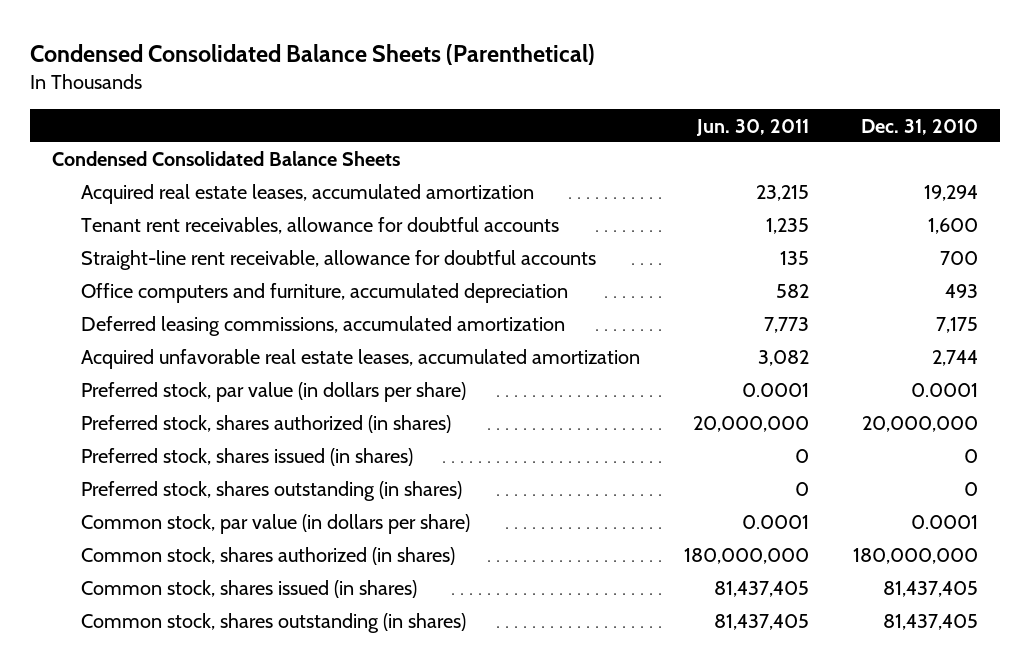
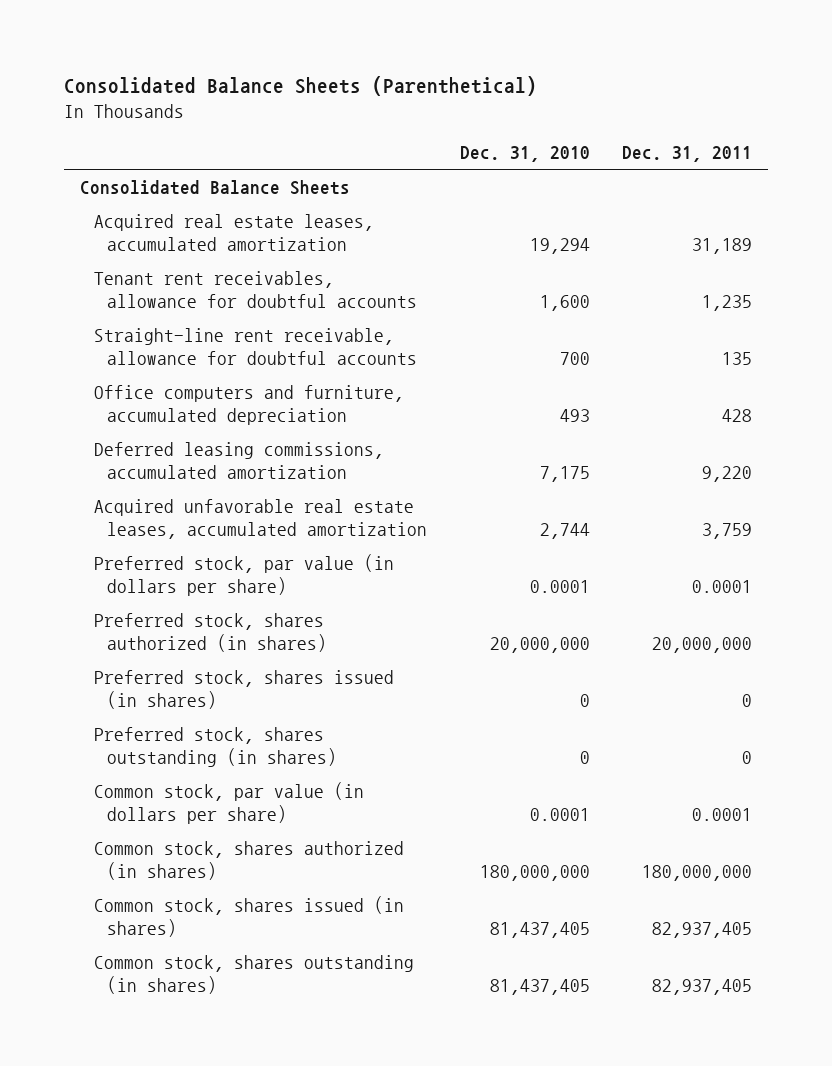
[30,43,596,65] Condensed Consolidated Balance Sheets (Parenthetical) -> [63,76,537,97] Consolidated Balance Sheets (Parenthetical)
[696,118,810,136] Jun. 30, 2011 -> none
none -> [621,146,752,163] Dec. 31, 2011
[52,151,401,167] Condensed Consolidated Balance Sheets -> [80,179,351,195] Consolidated Balance Sheets

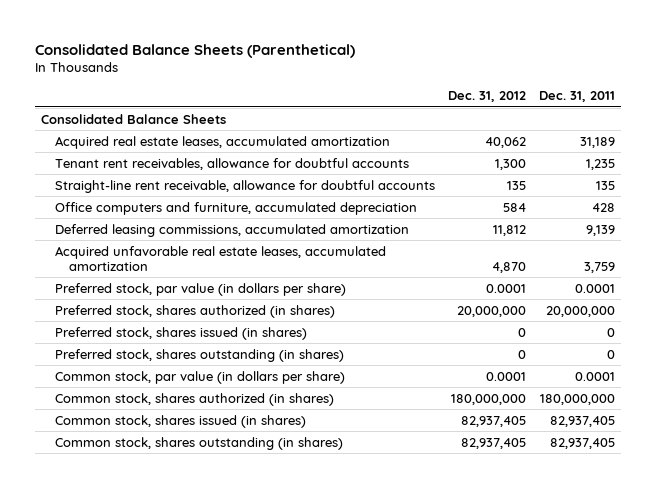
[459,146,590,163] Dec. 31, 2010 -> none
none -> [447,91,526,103] Dec. 31, 2012
[701,466,752,483] 9,220 -> [585,224,615,236] 9,139

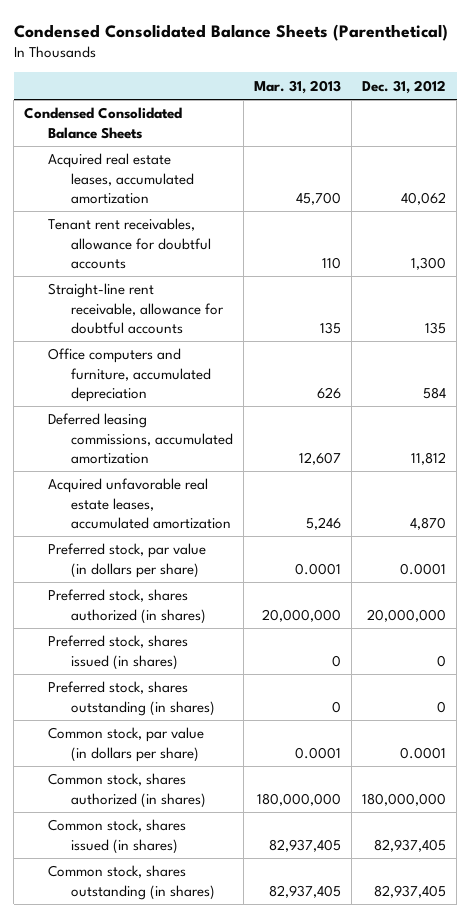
[34,43,355,58] Consolidated Balance Sheets (Parenthetical) -> [13,23,448,41] Condensed Consolidated Balance Sheets (Parenthetical)
[538,91,615,103] Dec. 31, 2011 -> none
none -> [254,79,342,94] Mar. 31, 2013
[41,113,227,124] Consolidated Balance Sheets -> [24,107,183,139] Condensed Consolidated Balance Sheets

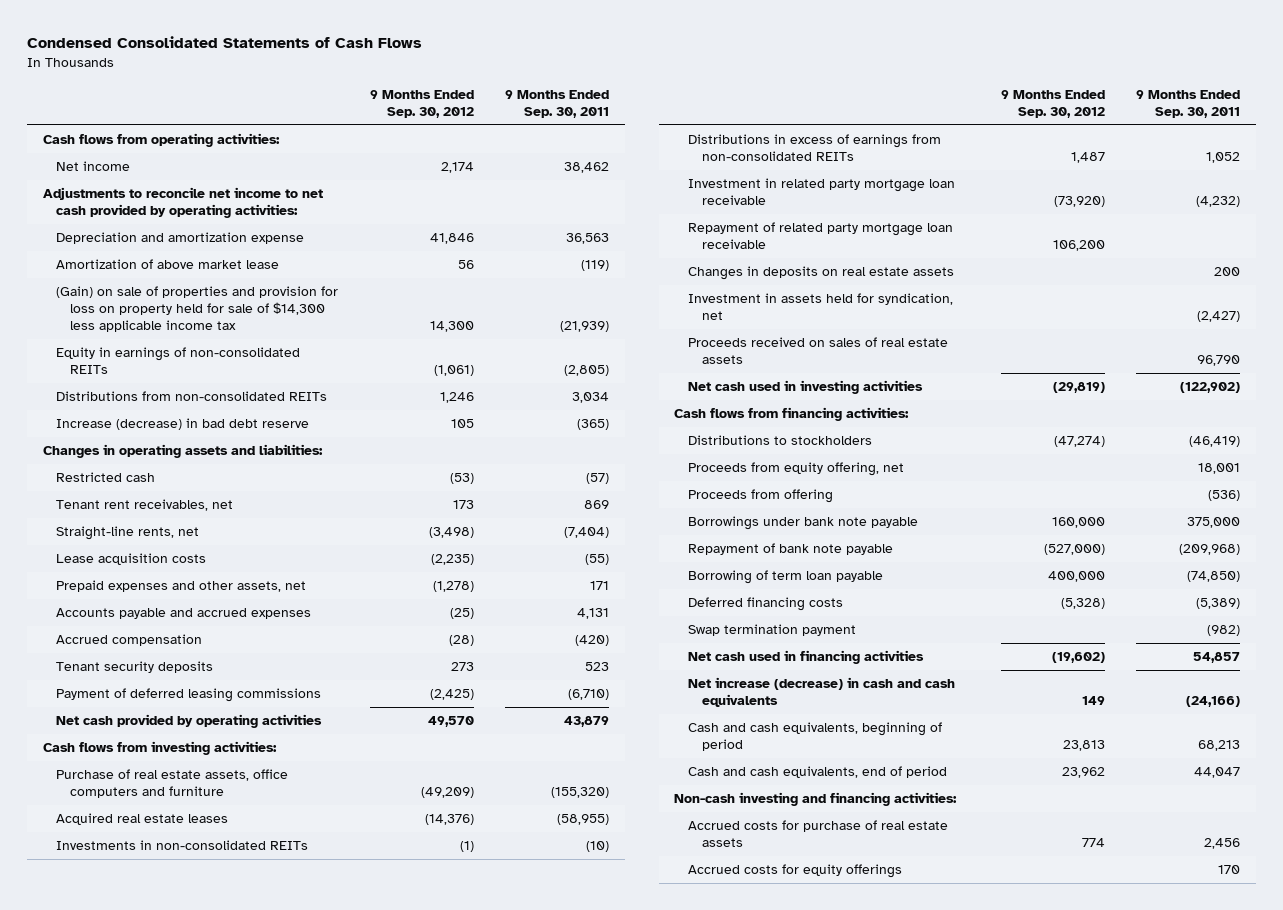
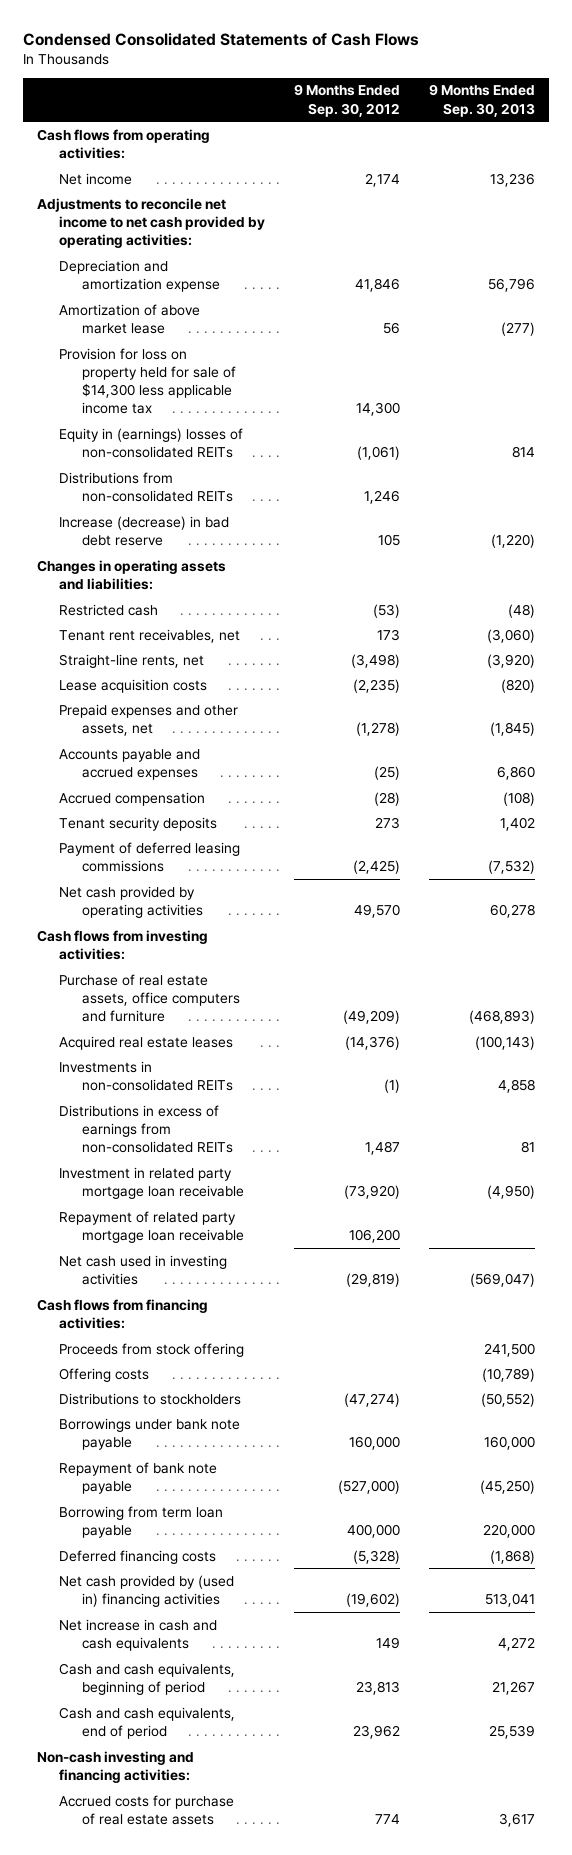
[504,89,609,118] 9 Months Ended Sep. 30, 2011 -> none
none -> [428,84,535,117] 9 Months Ended Sep. 30, 2013
[56,286,339,333] (Gain) on sale of properties and provision for loss on property held for sale of $14,300 less applicable income tax -> [59,347,236,415] Provision for loss on property held for sale of $14,300 less applicable income tax
[56,347,301,375] Equity in earnings of non-consolidated REITs -> [59,427,244,458] Equity in (earnings) losses of non-consolidated REITs
[687,266,954,281] Changes in deposits on real estate assets -> none
[687,293,953,321] Investment in assets held for syndication, net -> none
[687,337,948,365] Proceeds received on sales of real estate assets -> none
none -> [59,1342,245,1357] Proceeds from stock offering
none -> [59,1367,150,1382] Offering costs
[687,462,904,477] Proceeds from equity offering, net -> none
[687,489,833,504] Proceeds from offering -> none
[687,570,883,585] Borrowing of term loan payable -> [59,1505,224,1538] Borrowing from term loan payable
[687,624,856,637] Swap termination payment -> none
[687,650,924,665] Net cash used in financing activities -> [59,1574,235,1607] Net cash provided by (used in) financing activities
[687,677,955,708] Net increase (decrease) in cash and cash equivalents -> [59,1618,218,1651] Net increase in cash and cash equivalents
[687,864,902,879] Accrued costs for equity offerings -> none

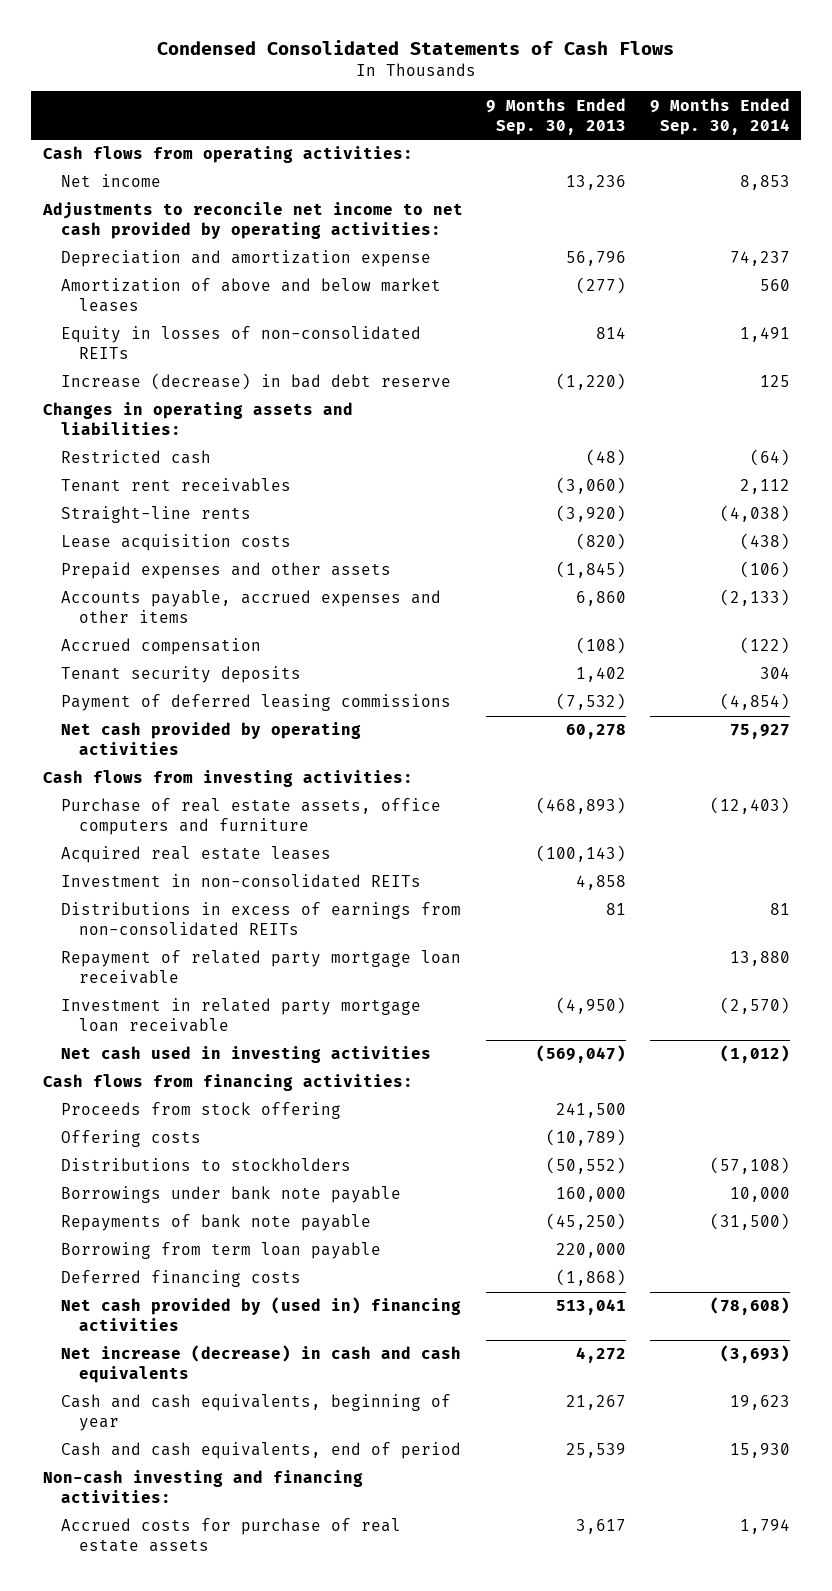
[294,84,401,117] 9 Months Ended Sep. 30, 2012 -> none
none -> [649,97,790,135] 9 Months Ended Sep. 30, 2014
[59,347,236,415] Provision for loss on property held for sale of $14,300 less applicable income tax -> none
[59,471,233,502] Distributions from non-consolidated REITs -> none
[59,303,201,334] Amortization of above market lease -> [60,278,441,313] Amortization of above and below market leases
[59,427,244,458] Equity in (earnings) losses of non-consolidated REITs -> [60,326,421,360] Equity in losses of non-consolidated REITs
[59,628,241,643] Tenant rent receivables, net -> [60,478,291,493] Tenant rent receivables
[59,653,205,668] Straight-line rents, net -> [60,506,251,524] Straight-line rents
[59,703,239,736] Prepaid expenses and other assets, net -> [60,562,391,580] Prepaid expenses and other assets
[59,748,201,780] Accounts payable and accrued expenses -> [60,590,441,624] Accounts payable, accrued expenses and other items
[59,1060,233,1091] Investments in non-consolidated REITs -> [60,874,421,889] Investment in non-consolidated REITs
[59,1166,244,1199] Investment in related party mortgage loan receivable -> [60,998,421,1033] Investment in related party mortgage loan receivable
[59,1461,218,1494] Repayment of bank note payable -> [60,1214,371,1232] Repayments of bank note payable
[59,1618,218,1651] Net increase in cash and cash equivalents -> [60,1345,461,1384] Net increase (decrease) in cash and cash equivalents
[59,1662,236,1695] Cash and cash equivalents, beginning of period -> [60,1394,451,1432] Cash and cash equivalents, beginning of year

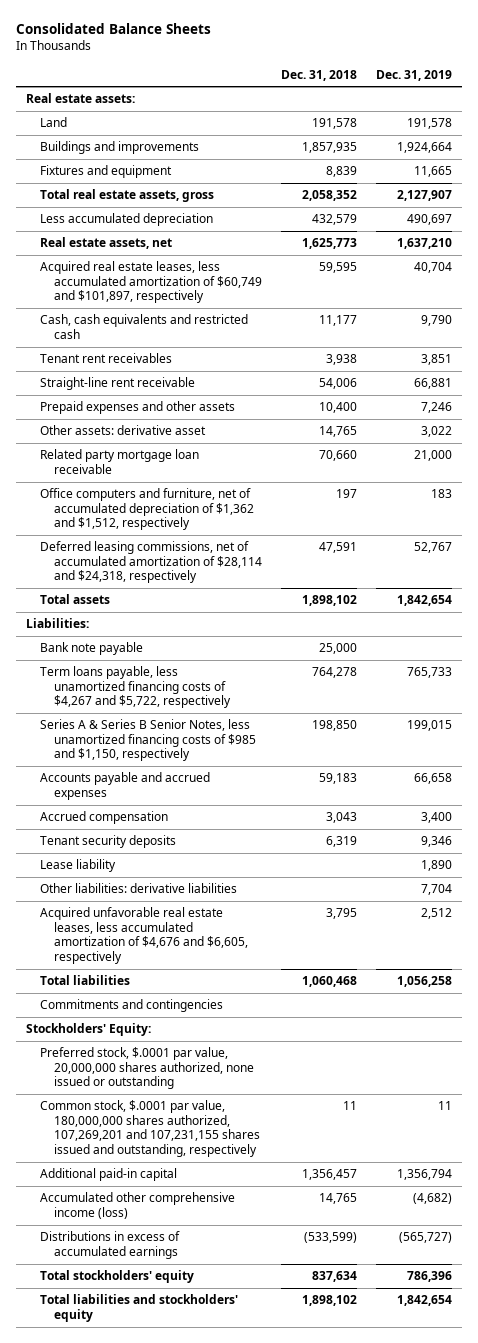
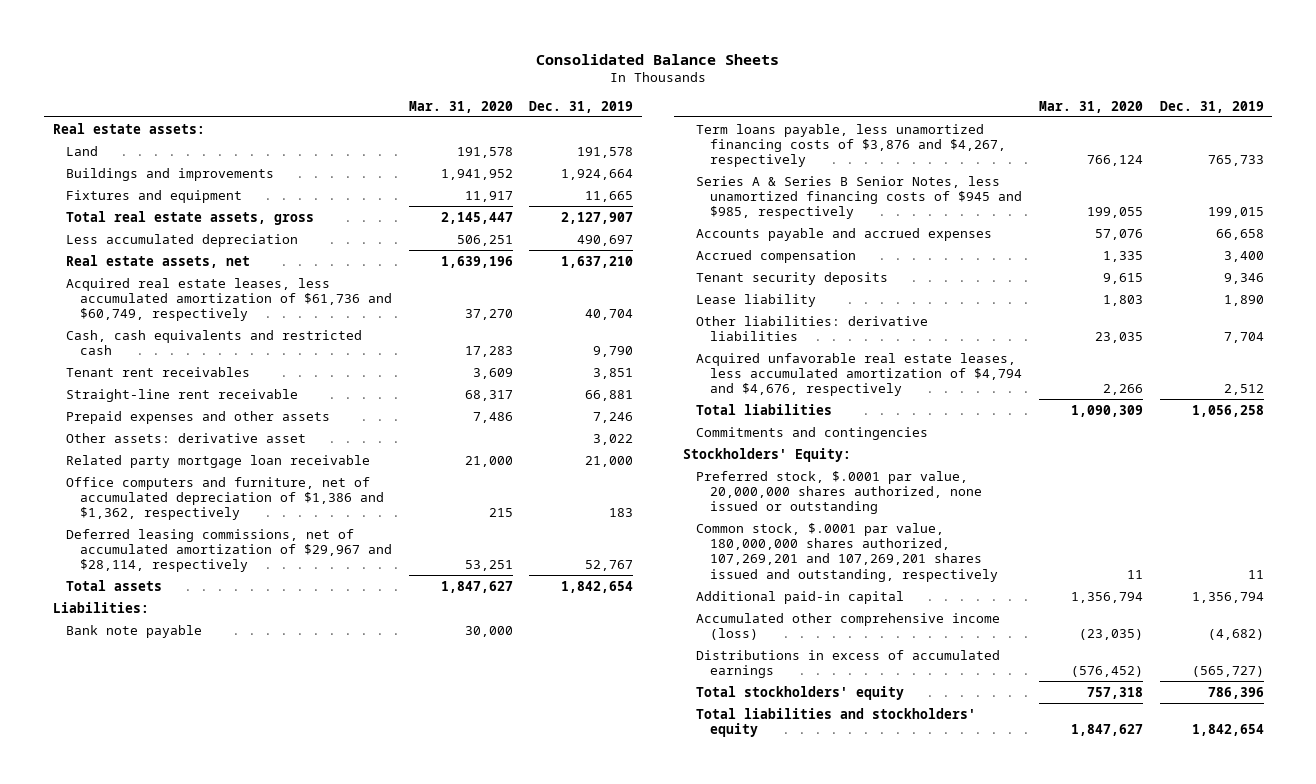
[281,69,358,81] Dec. 31, 2018 -> none
none -> [408,100,513,113] Mar. 31, 2020
[39,261,262,304] Acquired real estate leases, less accumulated amortization of $60,749 and $101,897, respectively -> [66,277,392,322] Acquired real estate leases, less accumulated amortization of $61,736 and $60,749, respectively
[39,488,254,531] Office computers and furniture, net of accumulated depreciation of $1,362 and $1,512, respectively -> [66,476,384,521] Office computers and furniture, net of accumulated depreciation of $1,386 and $1,362, respectively
[39,541,262,584] Deferred leasing commissions, net of accumulated amortization of $28,114 and $24,318, respectively -> [66,528,392,573] Deferred leasing commissions, net of accumulated amortization of $29,967 and $28,114, respectively
[39,666,231,709] Term loans payable, less unamortized financing costs of $4,267 and $5,722, respectively -> [696,123,1007,168] Term loans payable, less unamortized financing costs of $3,876 and $4,267, respectively
[39,719,256,762] Series A & Series B Senior Notes, less unamortized financing costs of $985 and $1,150, respectively -> [696,175,1023,220] Series A & Series B Senior Notes, less unamortized financing costs of $945 and $985, respectively
[39,907,248,965] Acquired unfavorable real estate leases, less accumulated amortization of $4,676 and $6,605, respectively -> [696,352,1023,397] Acquired unfavorable real estate leases, less accumulated amortization of $4,794 and $4,676, respectively
[39,1100,260,1158] Common stock, $.0001 par value, 180,000,000 shares authorized, 107,269,201 and 107,231,155 shares issued and outstanding, respectively -> [696,522,999,582] Common stock, $.0001 par value, 180,000,000 shares authorized, 107,269,201 and 107,269,201 shares issued and outstanding, respectively

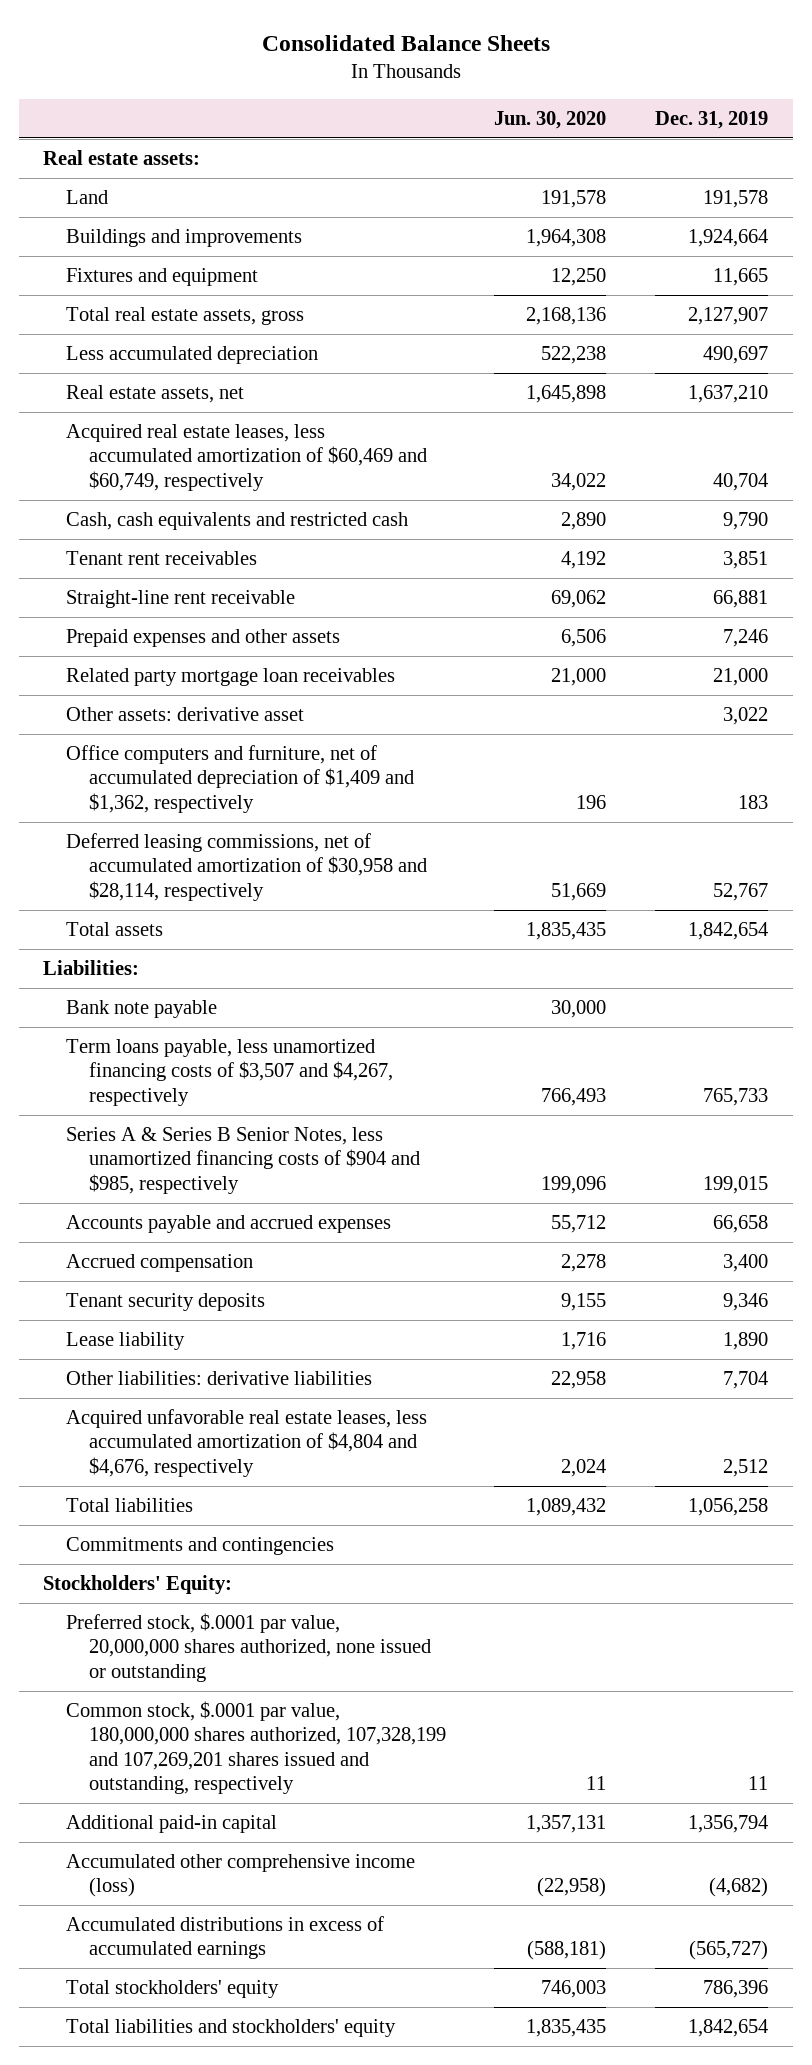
[408,100,513,113] Mar. 31, 2020 -> none
none -> [494,110,607,129] Jun. 30, 2020
[66,277,392,322] Acquired real estate leases, less accumulated amortization of $61,736 and $60,749, respectively -> [65,424,427,491] Acquired real estate leases, less accumulated amortization of $60,469 and $60,749, respectively
none -> [65,668,395,687] Related party mortgage loan receivables
[66,454,371,468] Related party mortgage loan receivable -> none
[66,476,384,521] Office computers and furniture, net of accumulated depreciation of $1,386 and $1,362, respectively -> [65,745,414,813] Office computers and furniture, net of accumulated depreciation of $1,409 and $1,362, respectively
[66,528,392,573] Deferred leasing commissions, net of accumulated amortization of $29,967 and $28,114, respectively -> [65,833,427,901] Deferred leasing commissions, net of accumulated amortization of $30,958 and $28,114, respectively
[696,123,1007,168] Term loans payable, less unamortized financing costs of $3,876 and $4,267, respectively -> [65,1039,393,1106] Term loans payable, less unamortized financing costs of $3,507 and $4,267, respectively
[696,175,1023,220] Series A & Series B Senior Notes, less unamortized financing costs of $945 and $985, respectively -> [65,1127,420,1194] Series A & Series B Senior Notes, less unamortized financing costs of $904 and $985, respectively
[696,352,1023,397] Acquired unfavorable real estate leases, less accumulated amortization of $4,794 and $4,676, respectively -> [65,1409,427,1477] Acquired unfavorable real estate leases, less accumulated amortization of $4,804 and $4,676, respectively
[696,522,999,582] Common stock, $.0001 par value, 180,000,000 shares authorized, 107,269,201 and 107,269,201 shares issued and outstanding, respectively -> [65,1701,446,1795] Common stock, $.0001 par value, 180,000,000 shares authorized, 107,328,199 and 107,269,201 shares issued and outstanding, respectively
[696,649,1001,678] Distributions in excess of accumulated earnings -> [65,1916,384,1960] Accumulated distributions in excess of accumulated earnings

